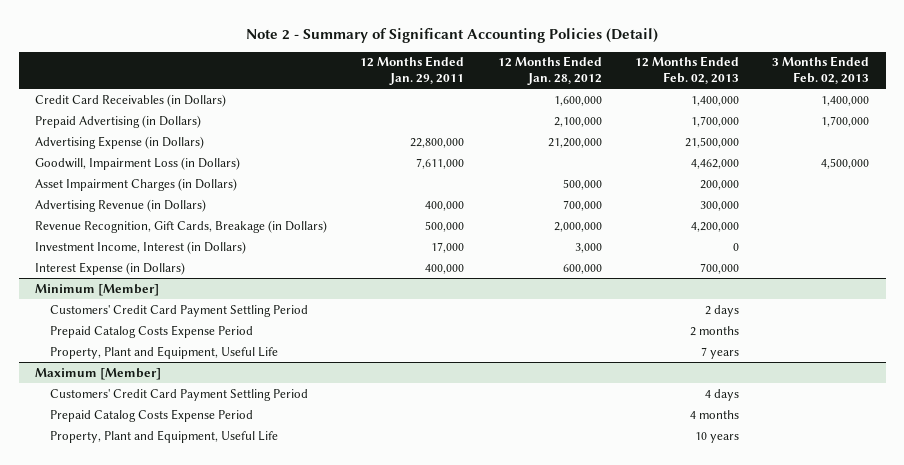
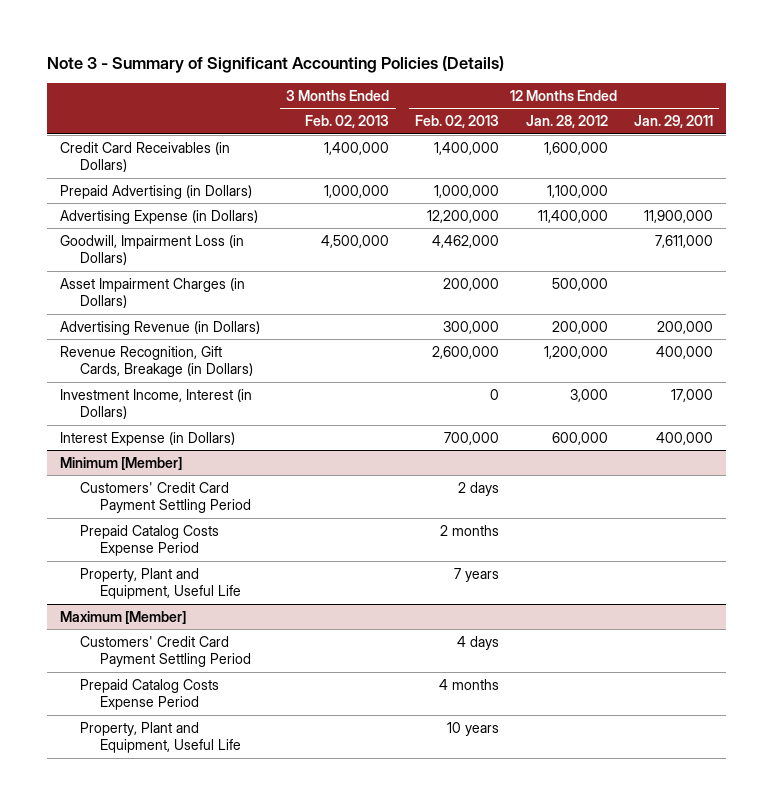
[246,27,659,43] Note 2 - Summary of Significant Accounting Policies (Detail) -> [46,55,504,73] Note 3 - Summary of Significant Accounting Policies (Details)
[553,116,602,127] 2,100,000 -> [546,184,608,198] 1,100,000
[690,115,739,127] 1,700,000 -> [434,184,500,198] 1,000,000
[821,115,870,127] 1,700,000 -> [324,184,390,198] 1,000,000
[410,137,465,148] 22,800,000 -> [643,209,713,223] 11,900,000
[547,137,602,148] 21,200,000 -> [537,209,608,223] 11,400,000
[684,136,739,148] 21,500,000 -> [427,209,500,223] 12,200,000
[425,200,465,211] 400,000 -> [656,320,713,334] 200,000
[562,199,602,211] 700,000 -> [551,320,608,334] 200,000
[425,220,465,232] 500,000 -> [655,345,713,359] 400,000
[553,221,602,232] 2,000,000 -> [543,345,608,359] 1,200,000
[690,221,739,232] 4,200,000 -> [432,345,500,359] 2,600,000

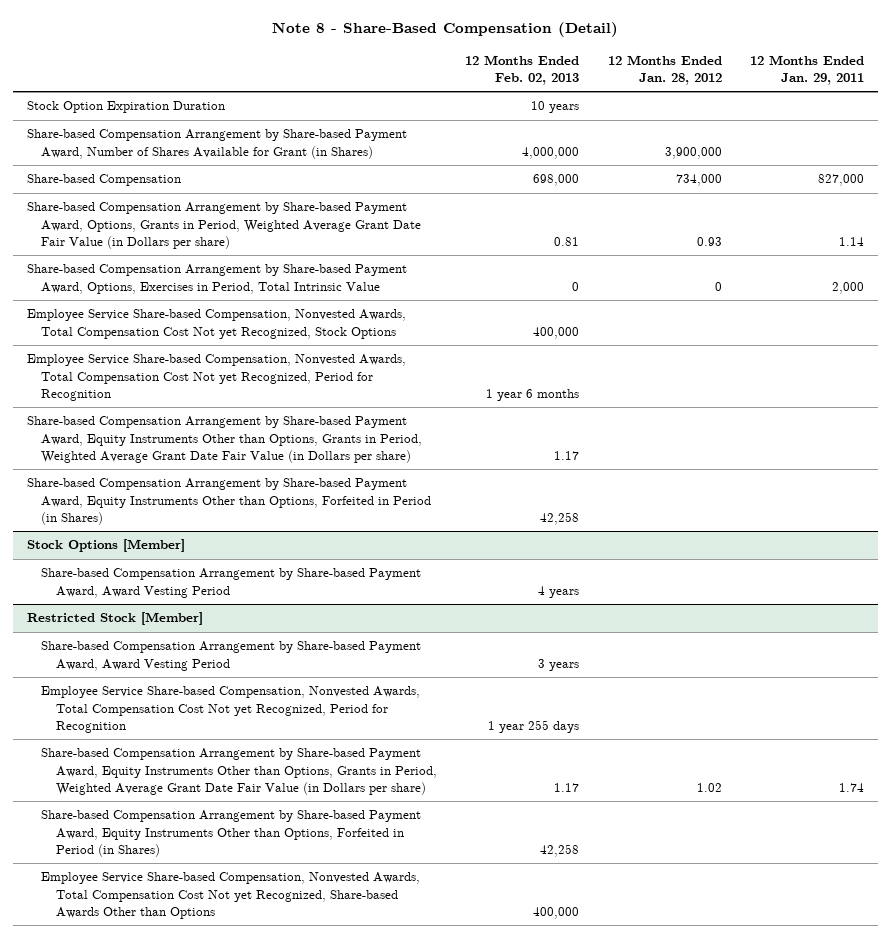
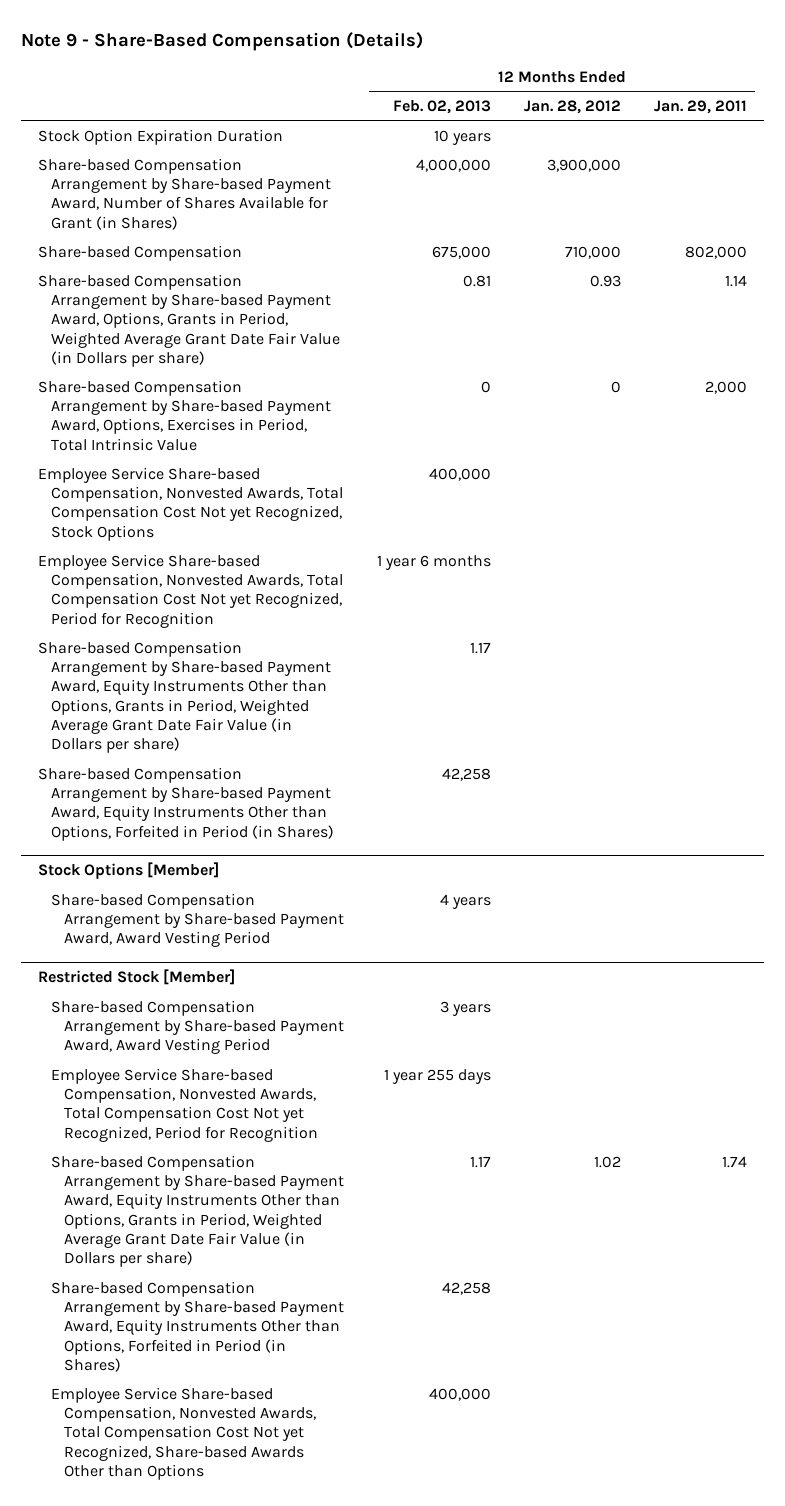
[272,22,619,38] Note 8 - Share-Based Compensation (Detail) -> [21,32,424,52] Note 9 - Share-Based Compensation (Details)
[533,174,580,187] 698,000 -> [432,245,492,259] 675,000
[675,174,722,187] 734,000 -> [565,245,622,259] 710,000
[818,174,865,187] 827,000 -> [685,245,748,259] 802,000

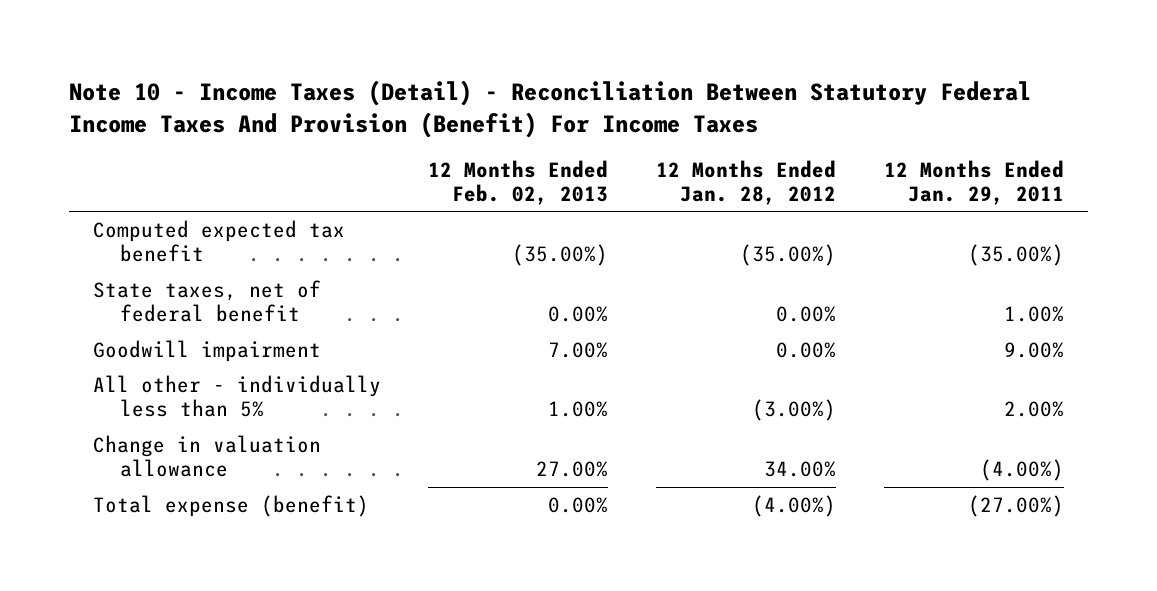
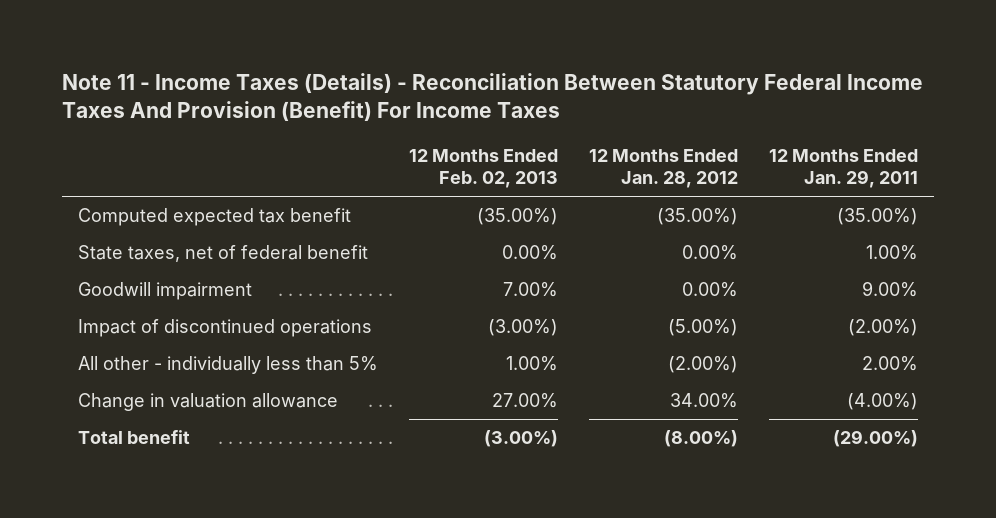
[68,80,1031,138] Note 10 - Income Taxes (Detail) - Reconciliation Between Statutory Federal Income Taxes And Provision (Benefit) For Income Taxes -> [61,73,923,122] Note 11 - Income Taxes (Details) - Reconciliation Between Statutory Federal Income Taxes And Provision (Benefit) For Income Taxes
none -> [77,319,372,338] Impact of discontinued operations
[752,398,837,421] (3.00%) -> [667,356,738,374] (2.00%)
[92,494,369,517] Total expense (benefit) -> [77,430,190,445] Total benefit
[548,496,609,513] 0.00% -> [483,430,558,448] (3.00%)
[752,494,837,517] (4.00%) -> [663,430,738,448] (8.00%)
[968,494,1065,517] (27.00%) -> [833,430,919,448] (29.00%)

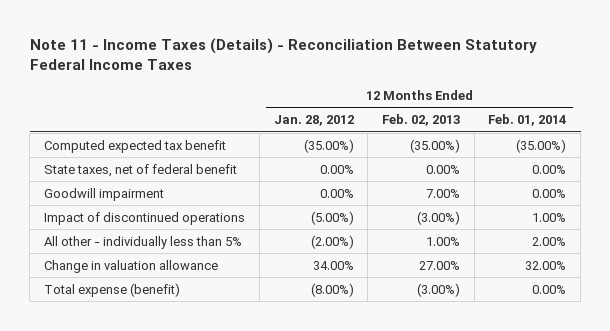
[61,73,923,122] Note 11 - Income Taxes (Details) - Reconciliation Between Statutory Federal Income Taxes And Provision (Benefit) For Income Taxes -> [29,37,537,70] Note 11 - Income Taxes (Details) - Reconciliation Between Statutory Federal Income Taxes
[769,148,919,189] 12 Months Ended Jan. 29, 2011 -> none
none -> [488,114,567,127] Feb. 01, 2014
[77,430,190,445] Total benefit -> [44,282,181,297] Total expense (benefit)

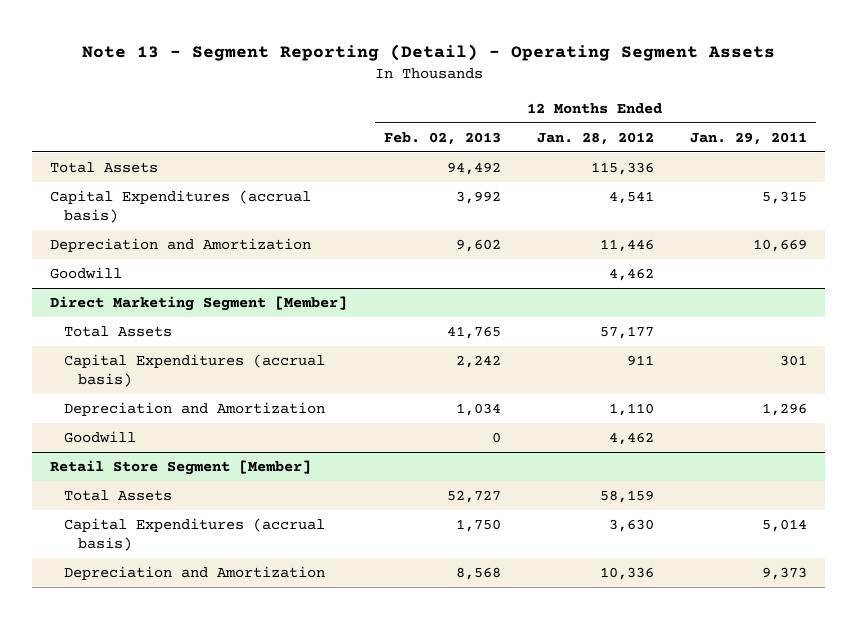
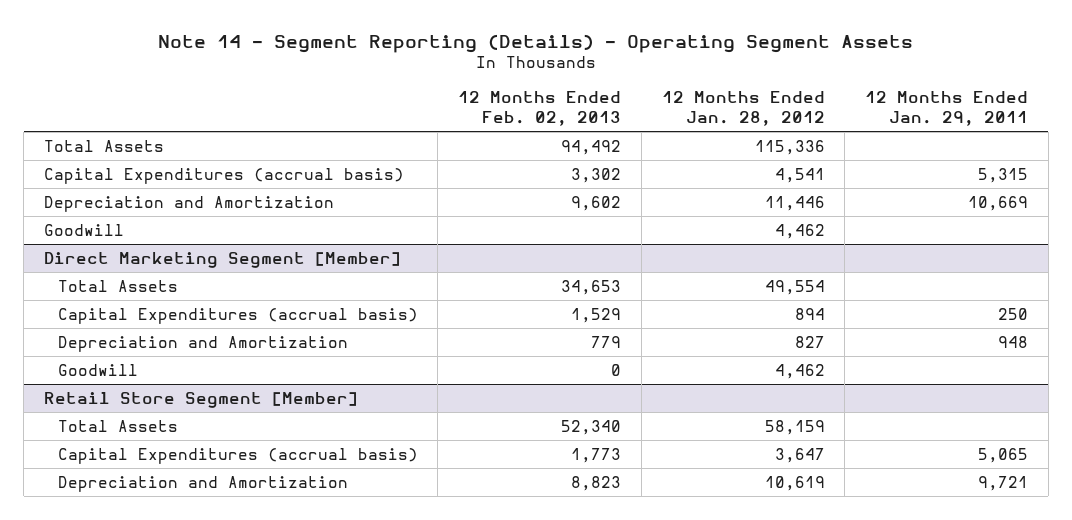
[81,43,775,61] Note 13 - Segment Reporting (Detail) - Operating Segment Assets -> [158,33,914,53] Note 14 - Segment Reporting (Details) - Operating Segment Assets
[455,191,501,205] 3,992 -> [571,167,622,183] 3,302
[446,326,501,340] 41,765 -> [561,279,622,295] 34,653
[599,326,654,340] 57,177 -> [764,279,825,295] 49,554
[455,355,501,369] 2,242 -> [571,307,622,323] 1,529
[626,355,654,367] 911 -> [794,307,825,320] 894
[780,355,808,367] 301 -> [997,307,1028,320] 250
[455,403,501,417] 1,034 -> [591,335,622,348] 779
[608,403,654,417] 1,110 -> [794,335,825,348] 827
[762,403,808,417] 1,296 -> [997,335,1028,348] 948
[446,490,501,504] 52,727 -> [561,419,622,435] 52,340
[455,519,501,533] 1,750 -> [571,447,622,463] 1,773
[608,519,654,533] 3,630 -> [774,447,825,463] 3,647
[762,519,808,533] 5,014 -> [977,447,1028,463] 5,065
[455,567,501,581] 8,568 -> [571,475,622,491] 8,823
[599,567,654,581] 10,336 -> [764,475,825,491] 10,619
[762,567,808,581] 9,373 -> [977,475,1028,491] 9,721

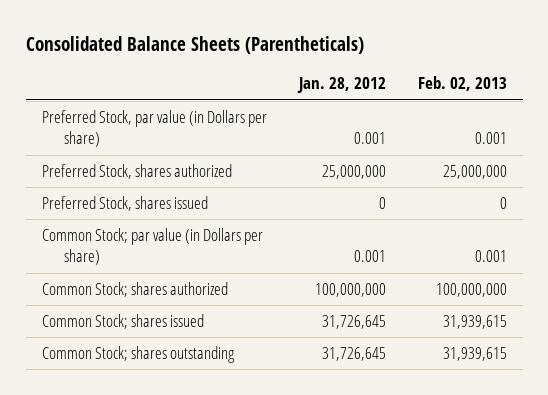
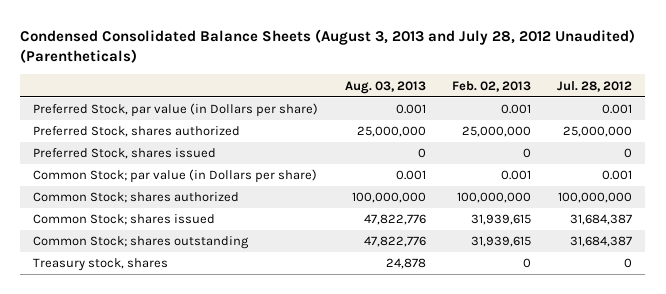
[25,35,364,54] Consolidated Balance Sheets (Parentheticals) -> [20,28,636,64] Condensed Consolidated Balance Sheets (August 3, 2013 and July 28, 2012 Unaudited) (Parentheticals)
[296,77,386,94] Jan. 28, 2012 -> none
none -> [344,80,426,94] Aug. 03, 2013
none -> [557,80,633,92] Jul. 28, 2012
none -> [33,258,169,272] Treasury stock, shares

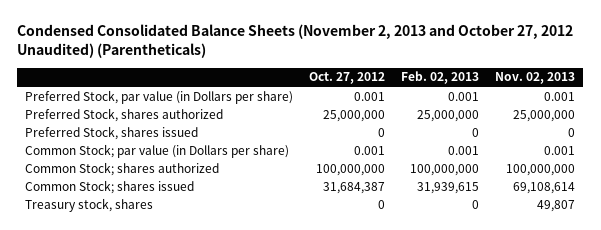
[20,28,636,64] Condensed Consolidated Balance Sheets (August 3, 2013 and July 28, 2012 Unaudited) (Parentheticals) -> [17,24,574,59] Condensed Consolidated Balance Sheets (November 2, 2013 and October 27, 2012 Unaudited) (Parentheticals)
[344,80,426,94] Aug. 03, 2013 -> none
[557,80,633,92] Jul. 28, 2012 -> none
none -> [309,72,386,85] Oct. 27, 2012
none -> [495,72,576,85] Nov. 02, 2013
[33,236,250,250] Common Stock; shares outstanding -> none

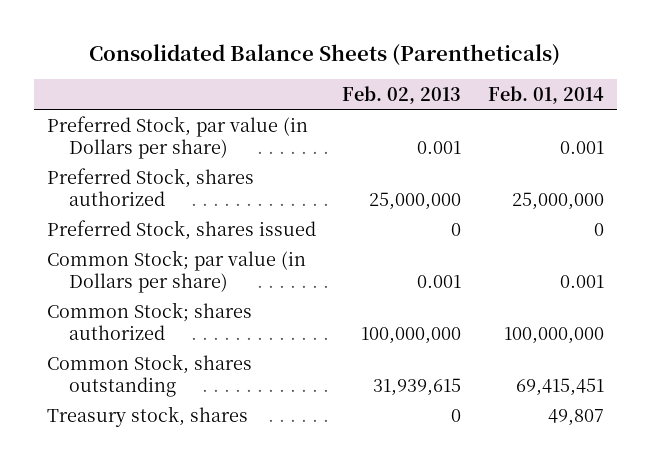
[17,24,574,59] Condensed Consolidated Balance Sheets (November 2, 2013 and October 27, 2012 Unaudited) (Parentheticals) -> [89,44,561,67] Consolidated Balance Sheets (Parentheticals)
[309,72,386,85] Oct. 27, 2012 -> none
[495,72,576,85] Nov. 02, 2013 -> none
none -> [487,85,604,104] Feb. 01, 2014
[25,179,195,194] Common Stock; shares issued -> [46,353,252,397] Common Stock, shares outstanding

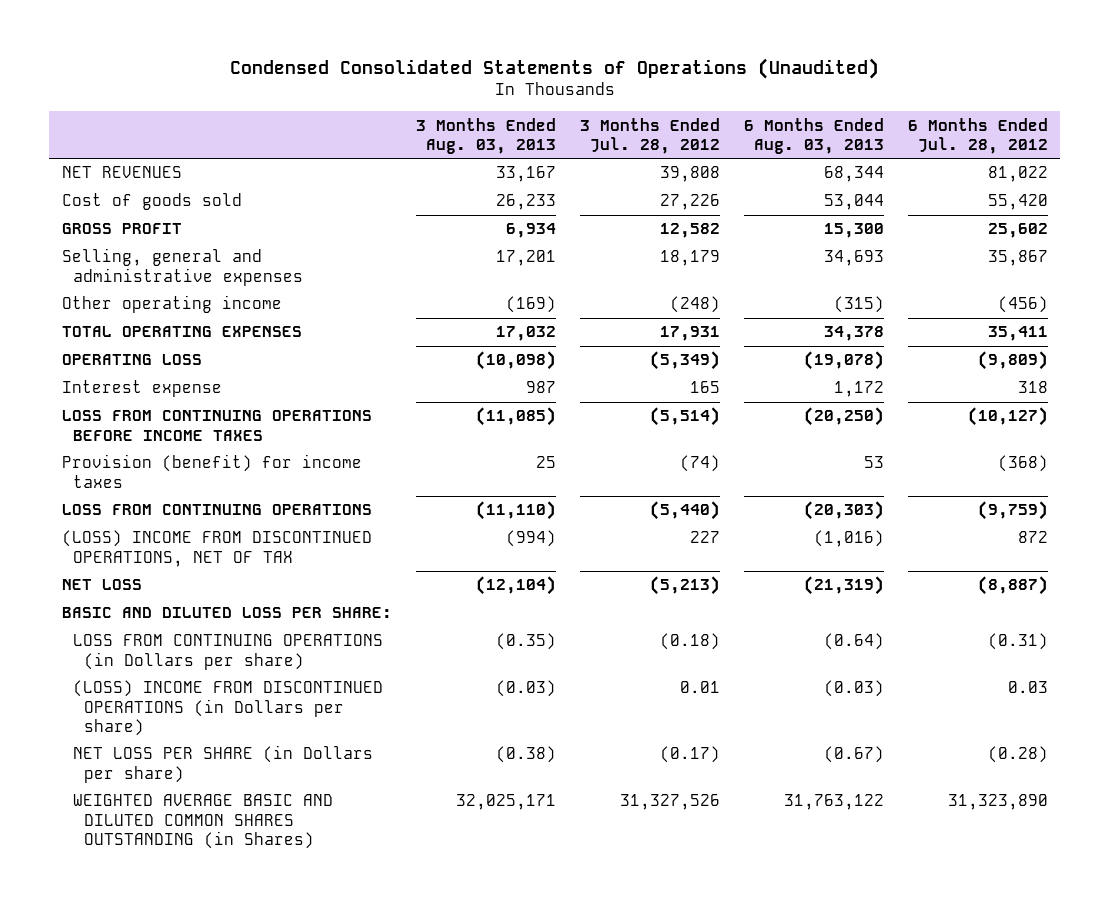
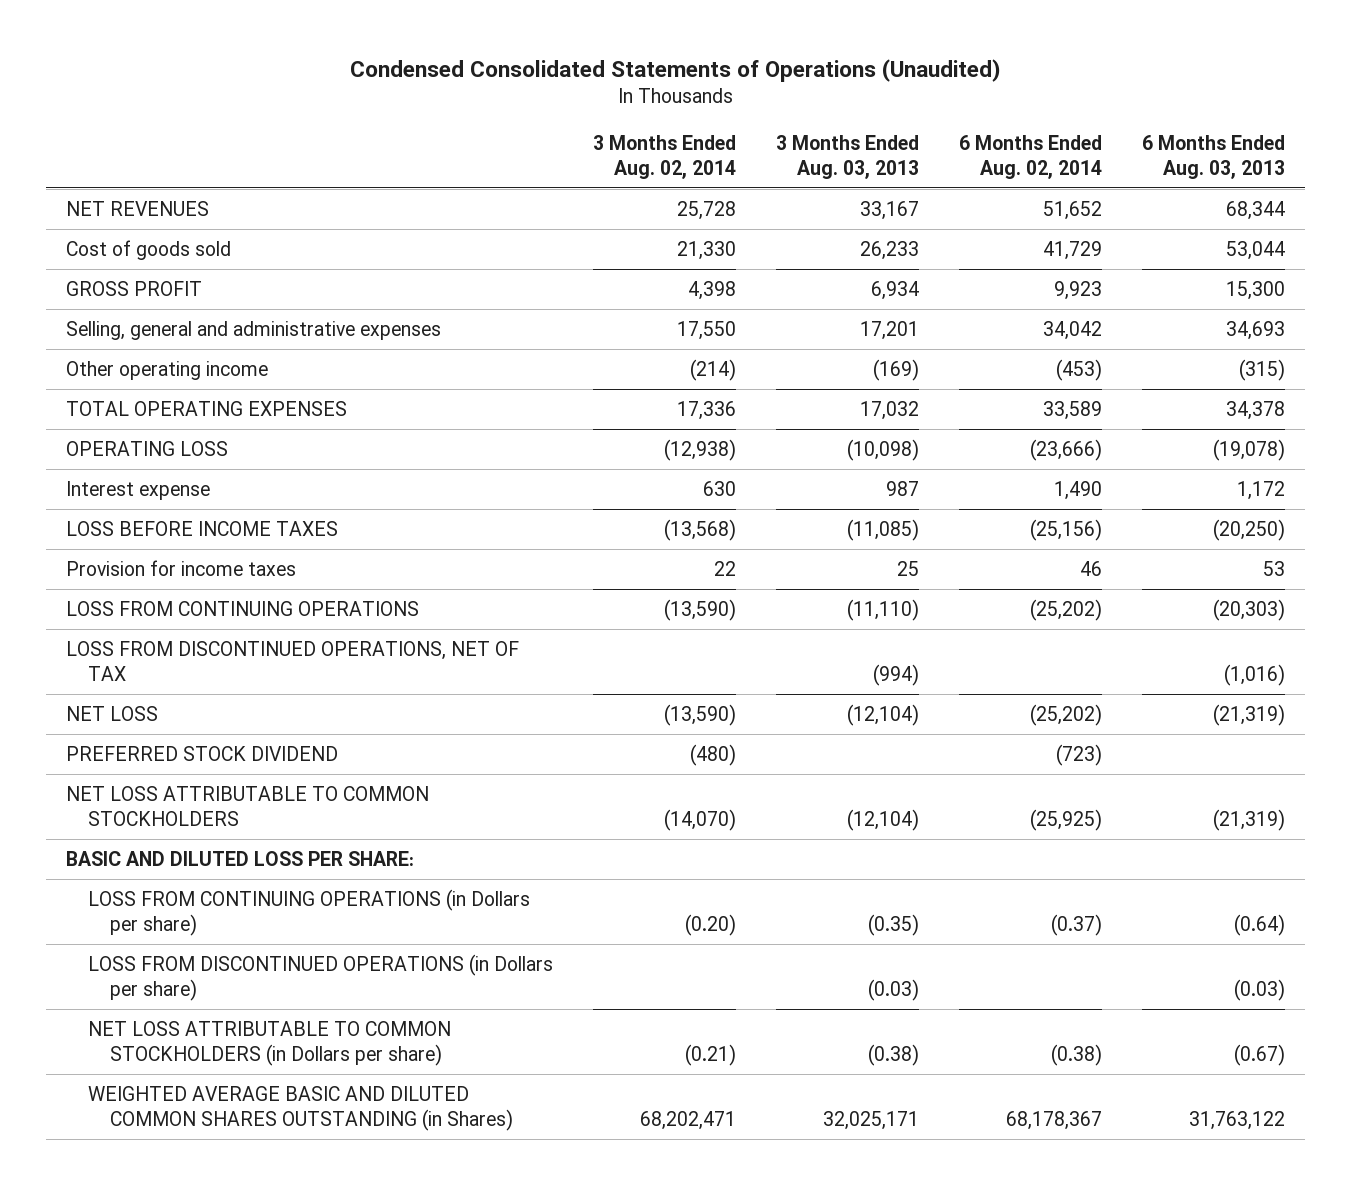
[579,117,720,154] 3 Months Ended Jul. 28, 2012 -> none
[907,117,1048,154] 6 Months Ended Jul. 28, 2012 -> none
none -> [593,134,737,179] 3 Months Ended Aug. 02, 2014
none -> [959,134,1103,179] 6 Months Ended Aug. 02, 2014
[61,410,372,441] LOSS FROM CONTINUING OPERATIONS BEFORE INCOME TAXES -> [66,521,339,537] LOSS BEFORE INCOME TAXES
[61,454,362,488] Provision (benefit) for income taxes -> [66,560,297,577] Provision for income taxes
[61,530,372,567] (LOSS) INCOME FROM DISCONTINUED OPERATIONS, NET OF TAX -> [66,641,520,681] LOSS FROM DISCONTINUED OPERATIONS, NET OF TAX
none -> [66,746,339,762] PREFERRED STOCK DIVIDEND
none -> [66,786,430,826] NET LOSS ATTRIBUTABLE TO COMMON STOCKHOLDERS
[72,680,383,736] (LOSS) INCOME FROM DISCONTINUED OPERATIONS (in Dollars per share) -> [88,954,554,1001] LOSS FROM DISCONTINUED OPERATIONS (in Dollars per share)
[72,745,373,783] NET LOSS PER SHARE (in Dollars per share) -> [88,1021,452,1066] NET LOSS ATTRIBUTABLE TO COMMON STOCKHOLDERS (in Dollars per share)

